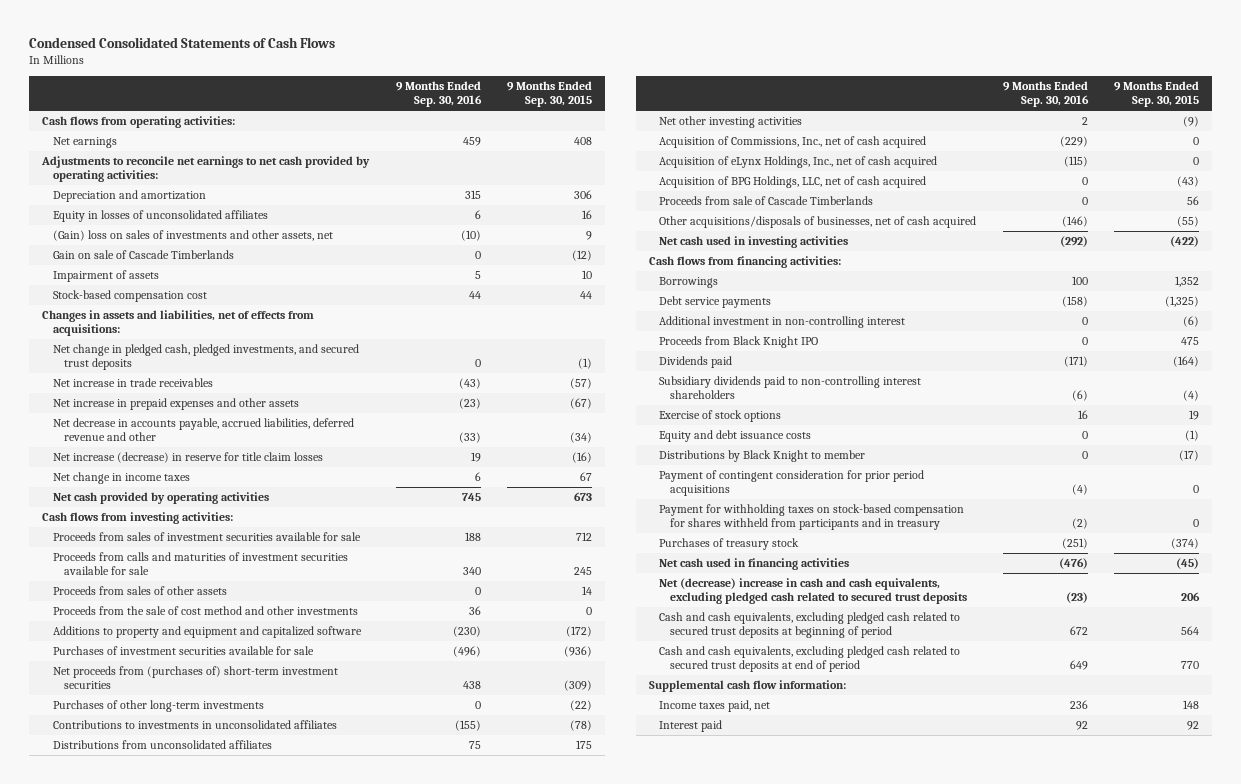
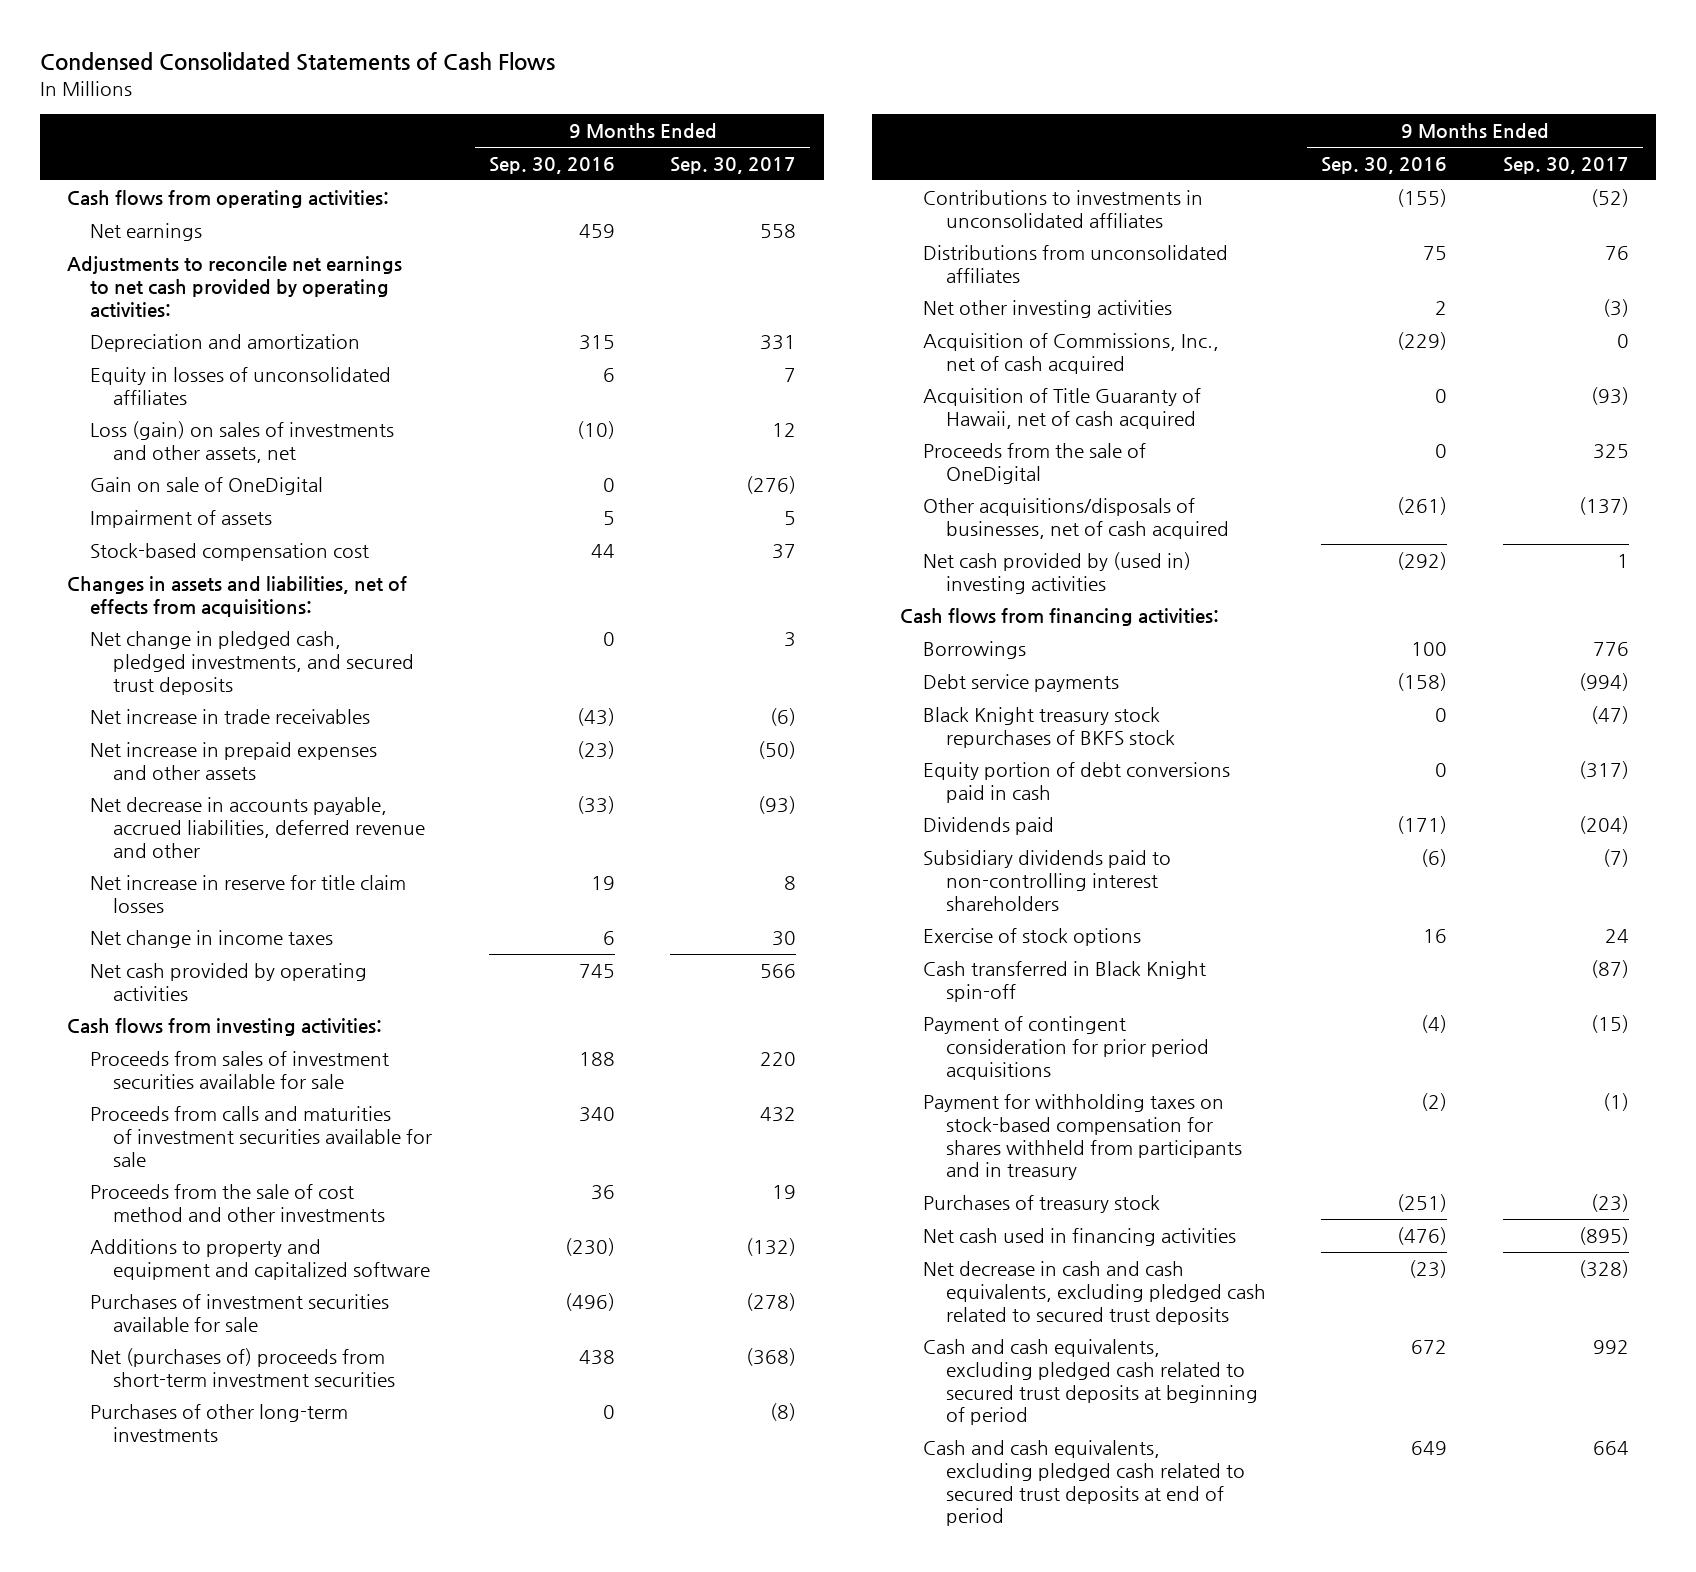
[507,81,593,108] 9 Months Ended Sep. 30, 2015 -> none
none -> [670,157,797,175] Sep. 30, 2017
[52,230,333,242] (Gain) loss on sales of investments and other assets, net -> [90,421,395,463] Loss (gain) on sales of investments and other assets, net
[52,250,234,260] Gain on sale of Cascade Timberlands -> [90,477,324,496] Gain on sale of OneDigital
[52,452,323,464] Net increase (decrease) in reserve for title claim losses -> [90,875,407,913] Net increase in reserve for title claim losses
[52,586,227,596] Proceeds from sales of other assets -> none
[52,666,338,690] Net proceeds from (purchases of) short-term investment securities -> [90,1348,396,1387] Net (purchases of) proceeds from short-term investment securities
[659,176,927,189] Acquisition of BPG Holdings, LLC, net of cash acquired -> none
[659,156,938,169] Acquisition of eLynx Holdings, Inc., net of cash acquired -> [922,388,1201,429] Acquisition of Title Guaranty of Hawaii, net of cash acquired
[1063,156,1088,168] (115) -> [1435,389,1448,404] 0
[659,196,874,206] Proceeds from sale of Cascade Timberlands -> [922,443,1146,484] Proceeds from the sale of OneDigital
[1061,216,1088,228] (146) -> [1397,497,1448,516] (261)
[659,236,849,249] Net cash used in investing activities -> [922,552,1191,594] Net cash provided by (used in) investing activities
[659,316,906,329] Additional investment in non-controlling interest -> none
[659,336,819,349] Proceeds from Black Knight IPO -> none
none -> [922,707,1175,748] Black Knight treasury stock repurchases of BKFS stock
none -> [922,762,1230,803] Equity portion of debt conversions paid in cash
[659,430,812,443] Equity and debt issuance costs -> none
[659,450,866,463] Distributions by Black Knight to member -> none
none -> [922,961,1206,1002] Cash transferred in Black Knight spin-off
[659,578,968,605] Net (decrease) increase in cash and cash equivalents, excluding pledged cash related to secured trust deposits -> [922,1261,1266,1325] Net decrease in cash and cash equivalents, excluding pledged cash related to secured trust deposits
[648,680,846,693] Supplemental cash flow information: -> none
[659,700,771,713] Income taxes paid, net -> none
[659,720,723,733] Interest paid -> none

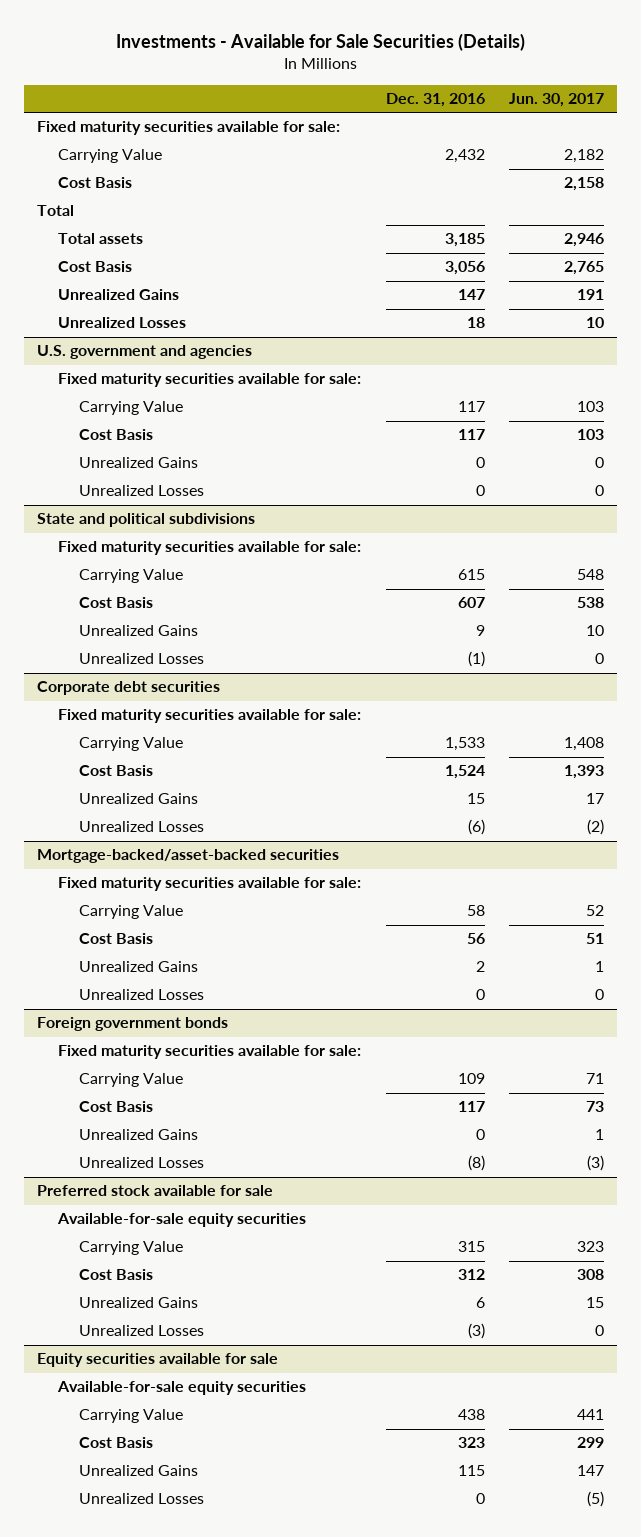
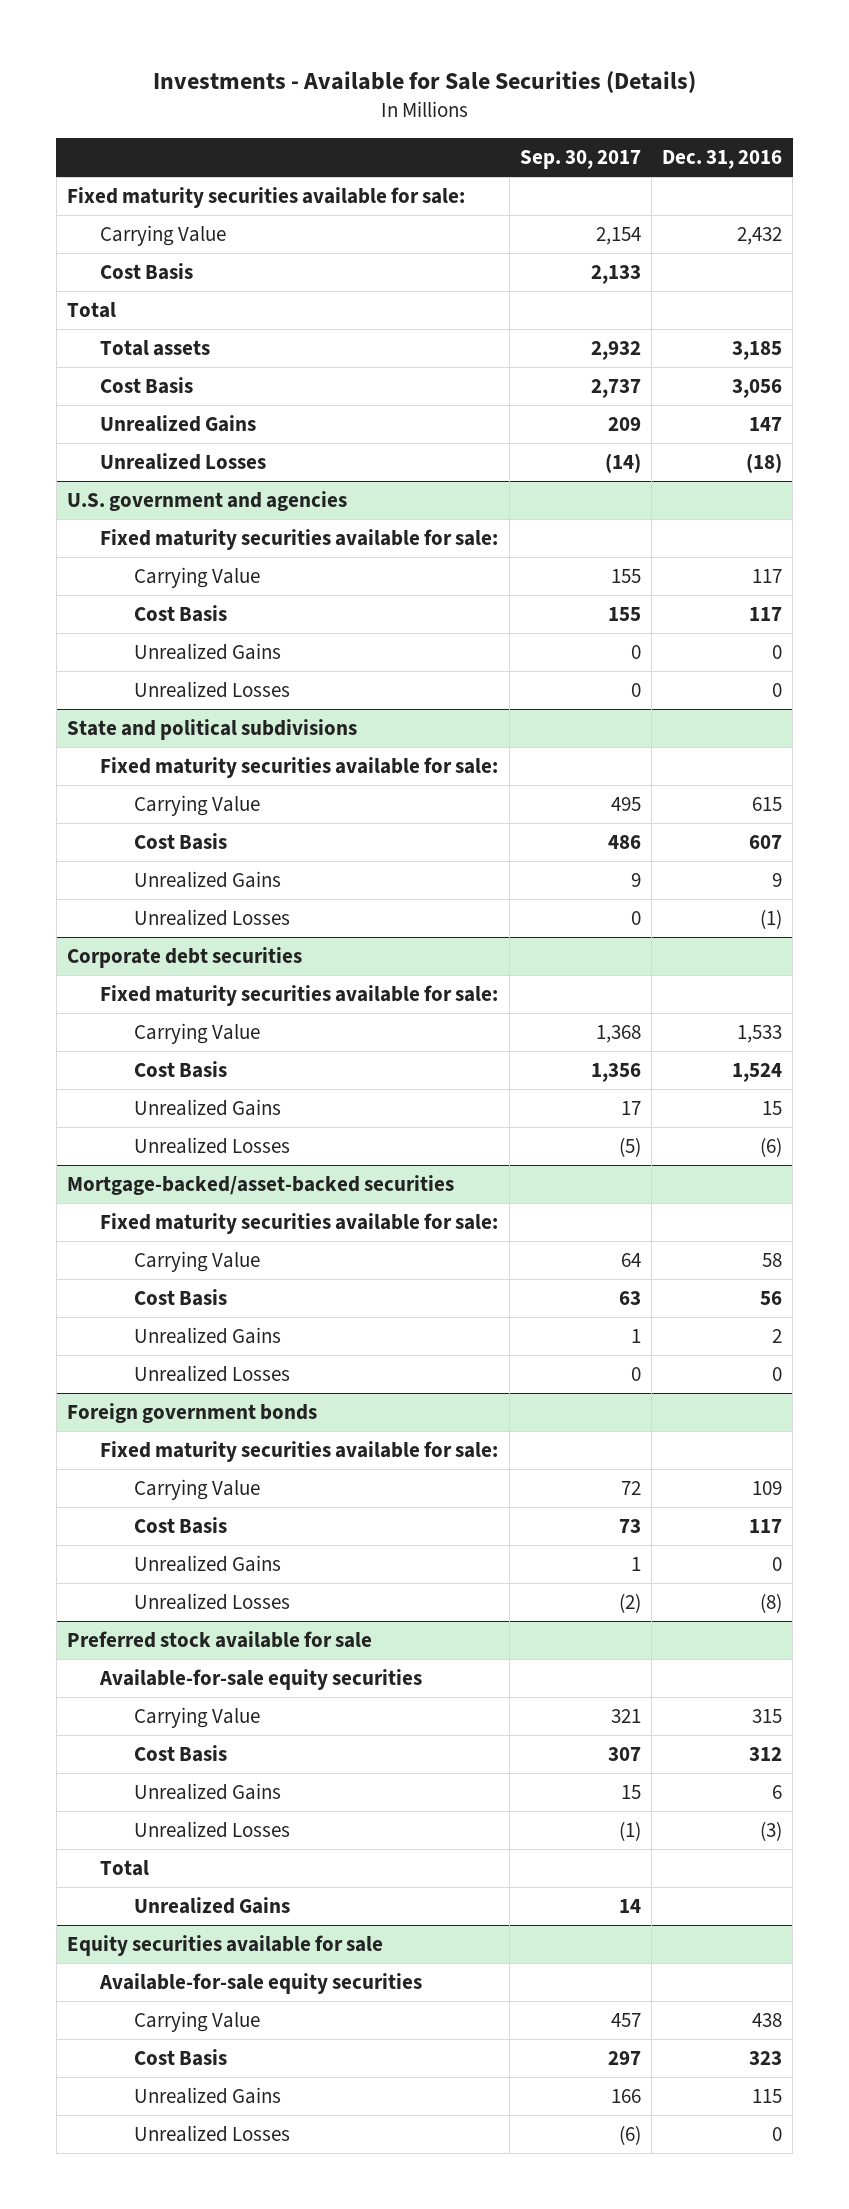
[509,93,605,108] Jun. 30, 2017 -> none
none -> [519,150,641,170] Sep. 30, 2017
[466,317,485,329] 18 -> [746,452,783,473] (18)
none -> [100,1859,150,1876] Total
none -> [133,1896,290,1914] Unrealized Gains

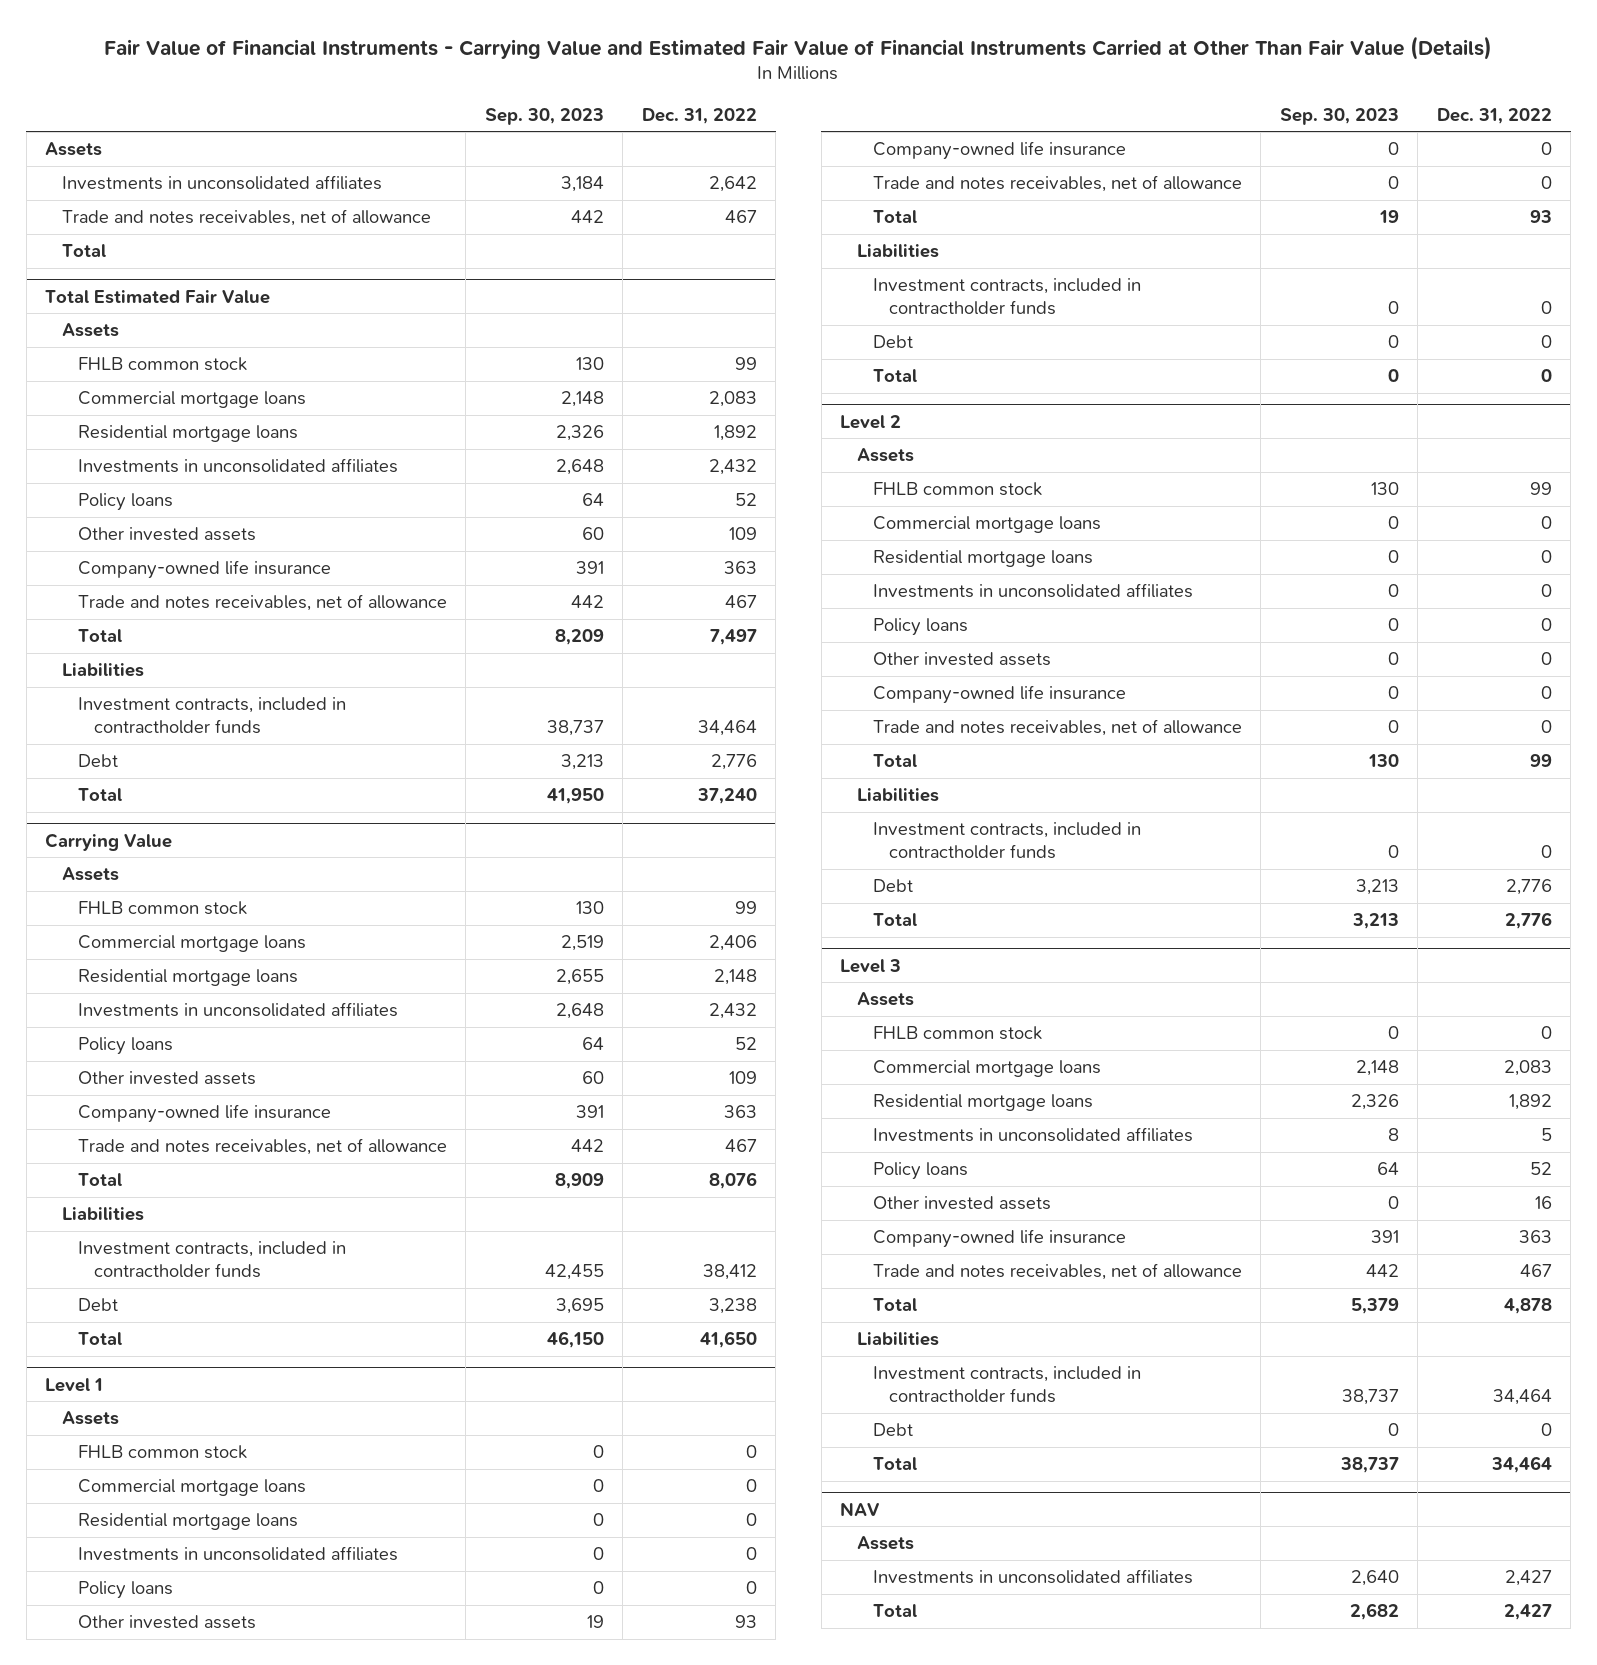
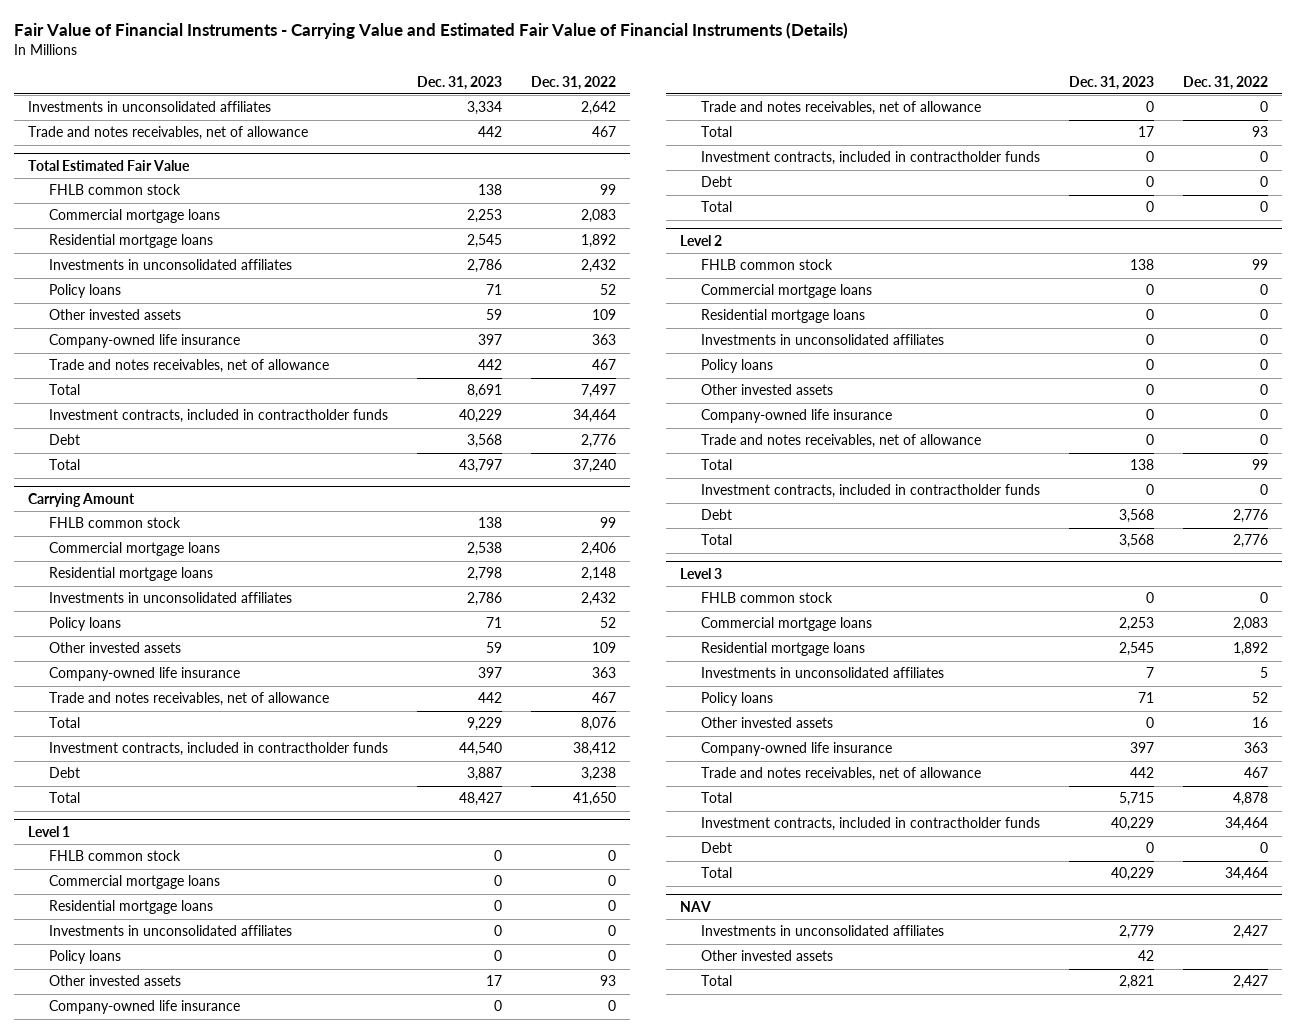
[104,35,1493,60] Fair Value of Financial Instruments - Carrying Value and Estimated Fair Value of Financial Instruments Carried at Other Than Fair Value (Details) -> [13,21,848,39] Fair Value of Financial Instruments - Carrying Value and Estimated Fair Value of Financial Instruments (Details)
[484,107,604,125] Sep. 30, 2023 -> none
none -> [417,75,503,90] Dec. 31, 2023
[45,142,103,157] Assets -> none
[61,244,106,258] Total -> none
[61,323,119,338] Assets -> none
[61,663,144,678] Liabilities -> none
[61,867,119,882] Assets -> none
[45,832,173,851] Carrying Value -> [28,493,136,508] Carrying Amount
[61,1207,144,1222] Liabilities -> none
[61,1411,119,1426] Assets -> none
[856,244,939,259] Liabilities -> none
[856,448,914,463] Assets -> none
[856,788,939,803] Liabilities -> none
[856,992,914,1007] Assets -> none
[856,1332,939,1347] Liabilities -> none
[856,1536,914,1551] Assets -> none
none -> [701,950,834,962] Other invested assets

